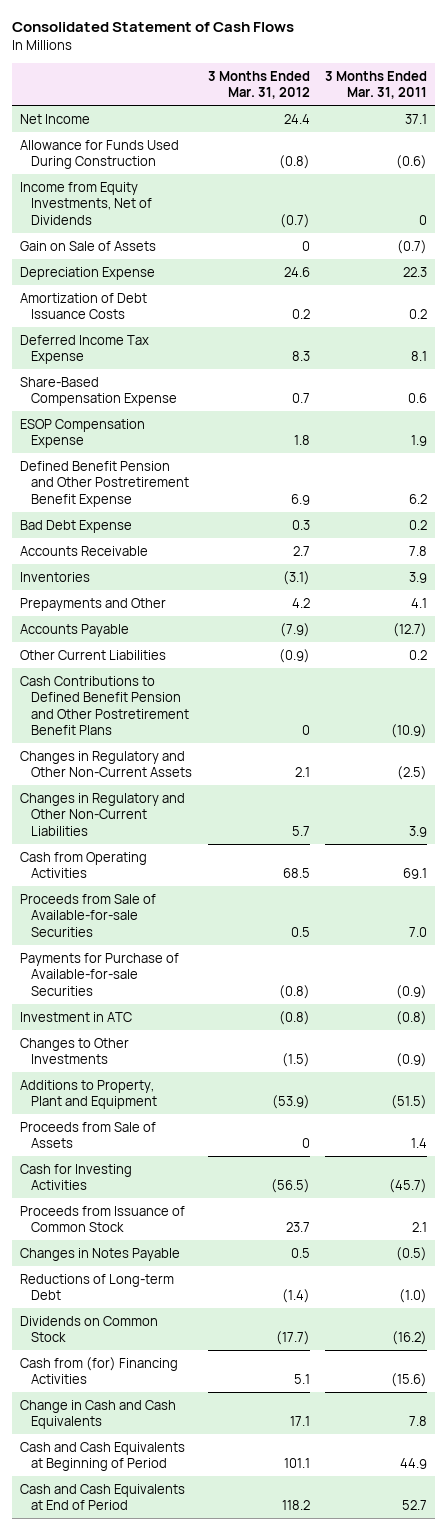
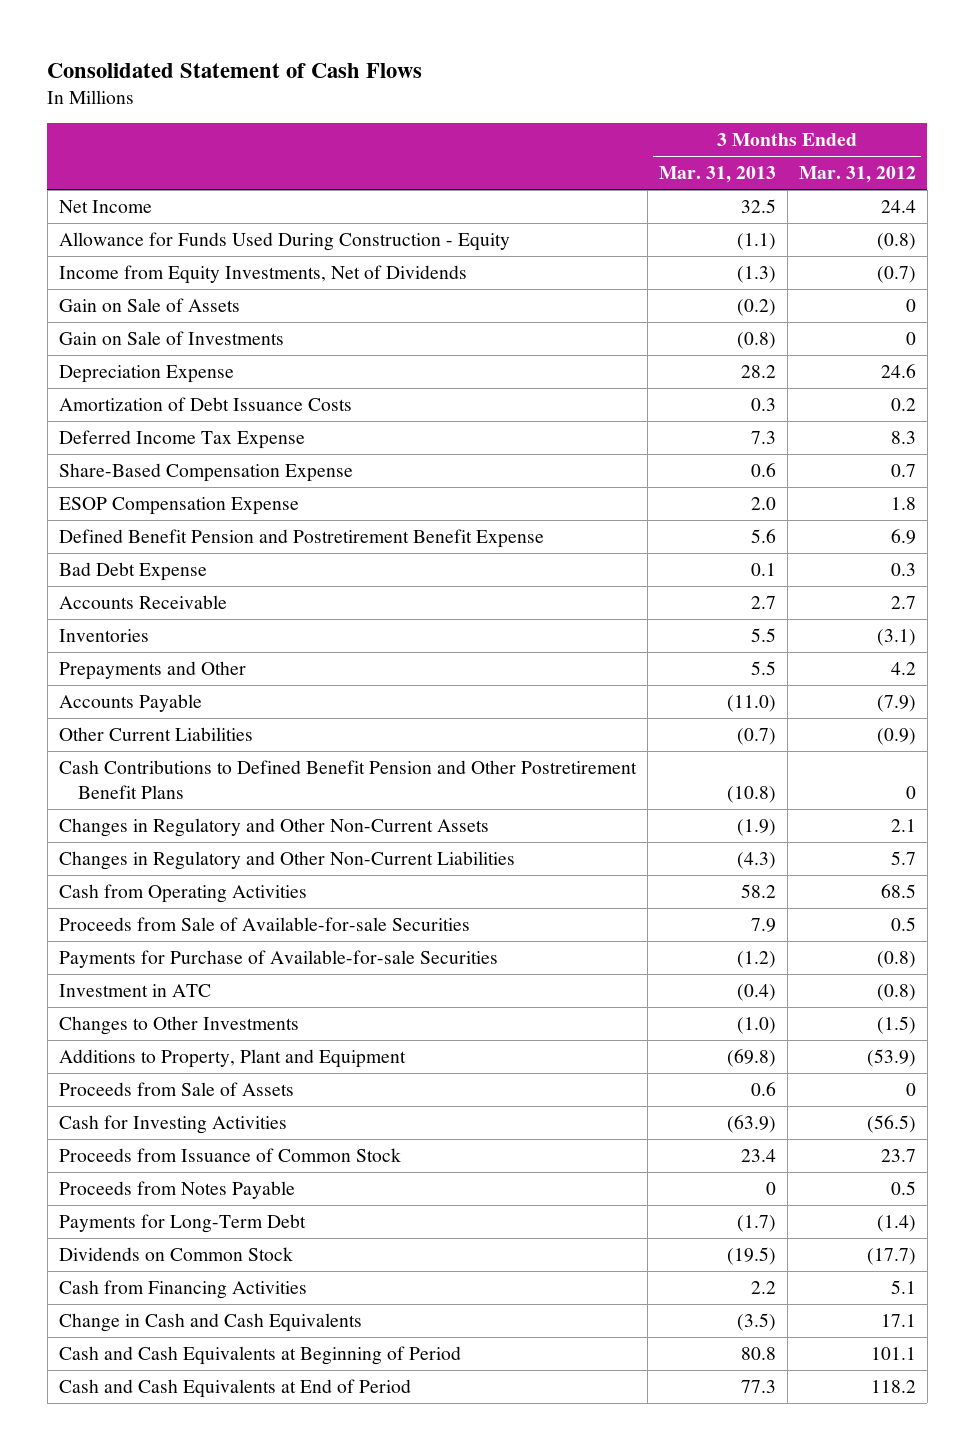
[325,70,428,100] 3 Months Ended Mar. 31, 2011 -> none
none -> [658,166,776,184] Mar. 31, 2013
[19,139,179,170] Allowance for Funds Used During Construction -> [58,231,510,251] Allowance for Funds Used During Construction - Equity
none -> [58,330,284,345] Gain on Sale of Investments
[19,460,189,507] Defined Benefit Pension and Other Postretirement Benefit Expense -> [58,528,544,548] Defined Benefit Pension and Postretirement Benefit Expense
[19,1247,180,1261] Changes in Notes Payable -> [58,1180,295,1199] Proceeds from Notes Payable
[19,1273,174,1301] Reductions of Long-term Debt -> [58,1213,306,1233] Payments for Long-Term Debt
[19,1356,178,1385] Cash from (for) Financing Activities -> [58,1279,307,1299] Cash from Financing Activities

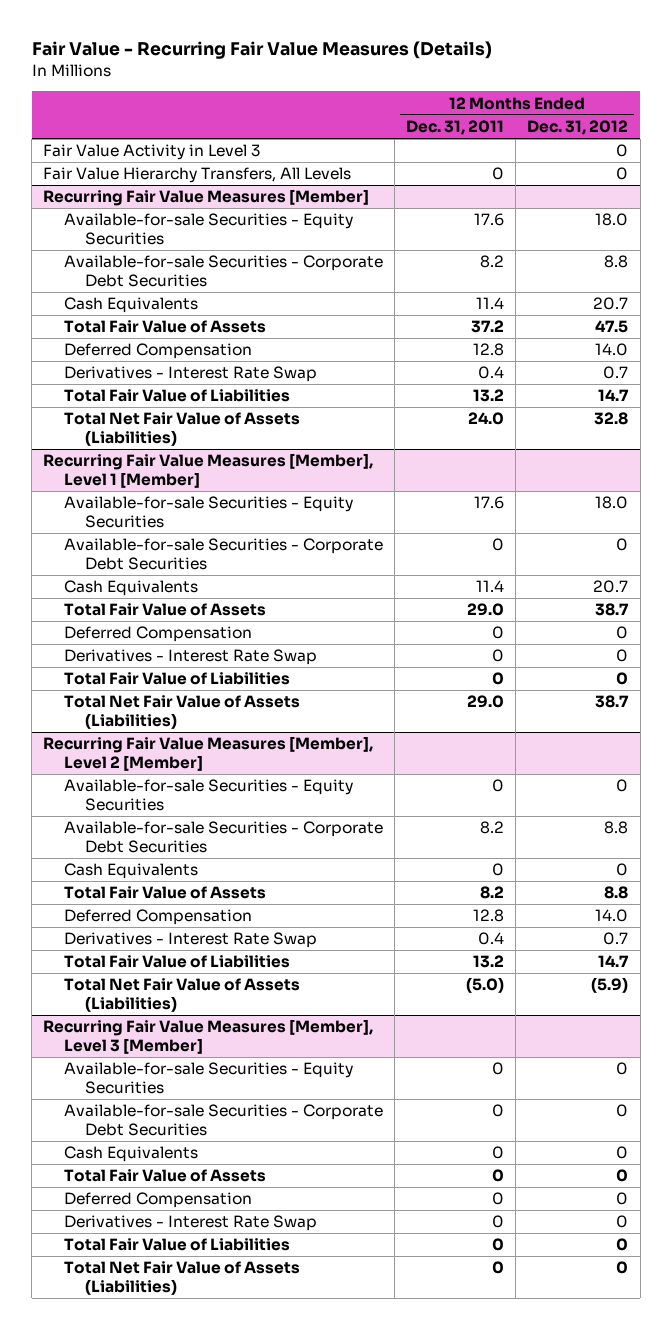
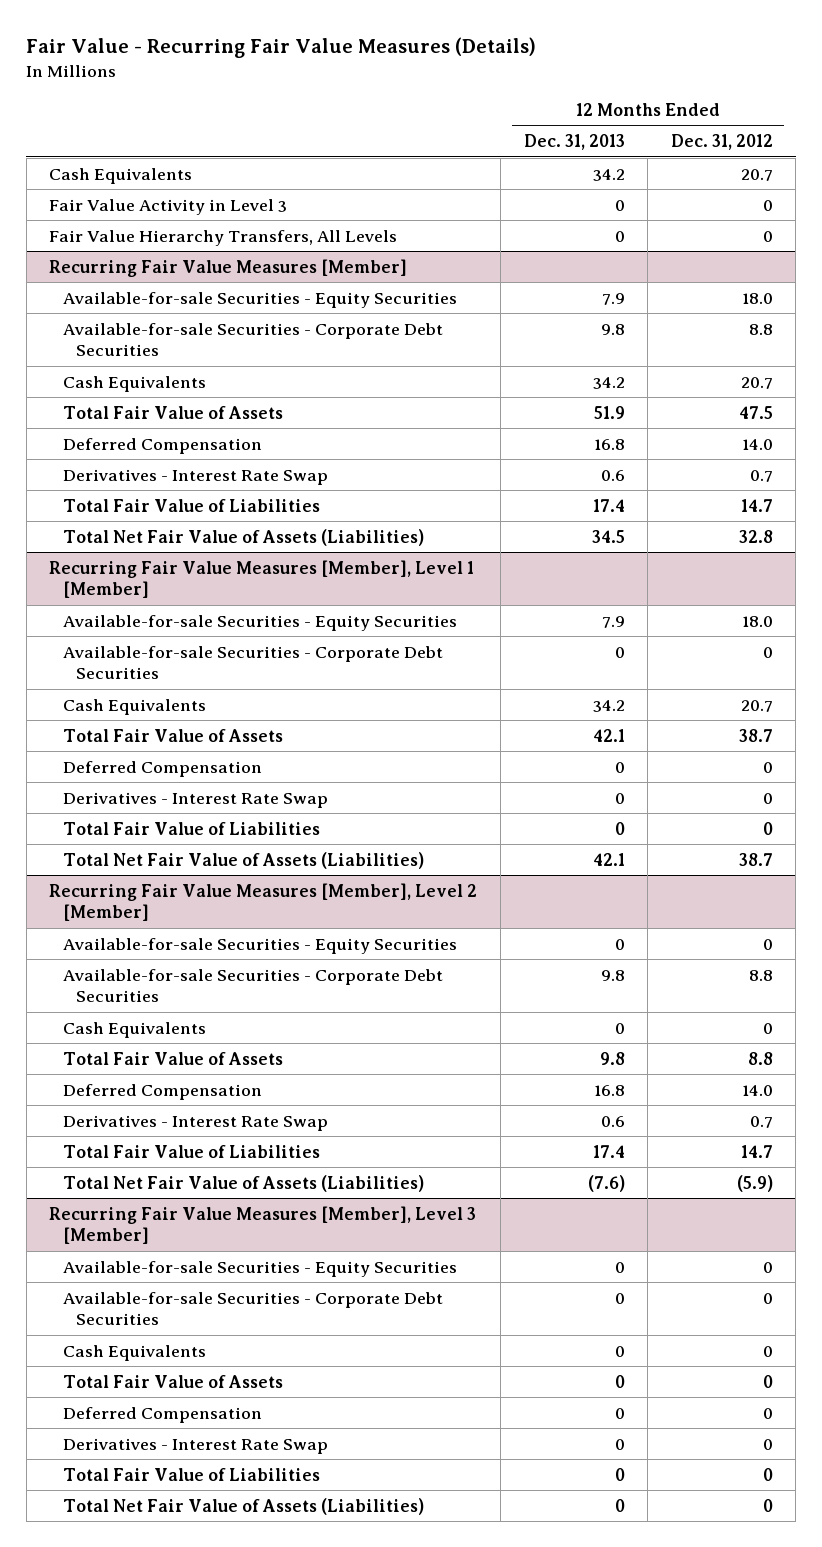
[406,120,505,136] Dec. 31, 2011 -> none
none -> [523,134,625,151] Dec. 31, 2013
none -> [49,167,193,184] Cash Equivalents

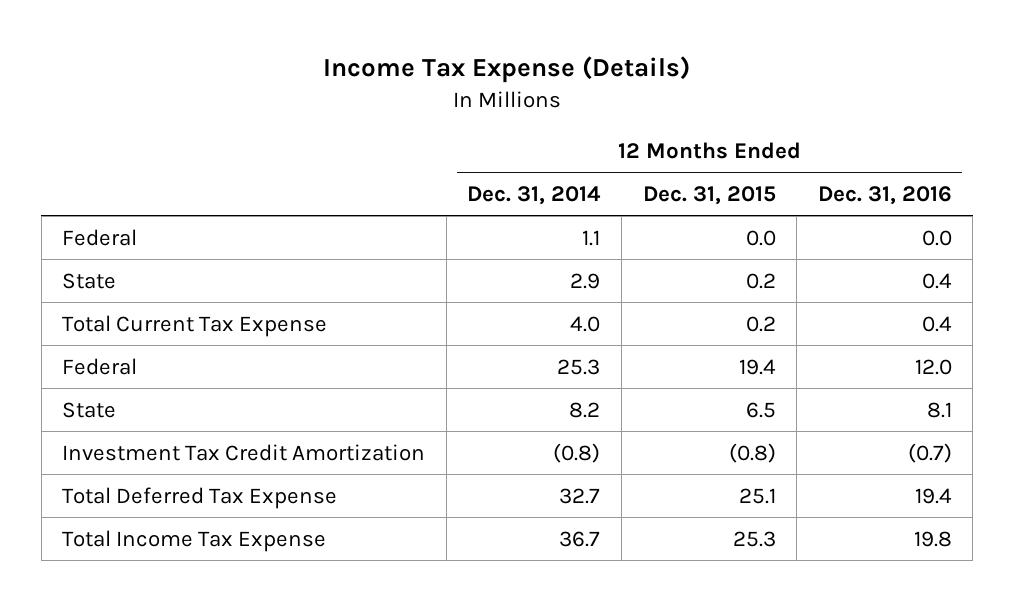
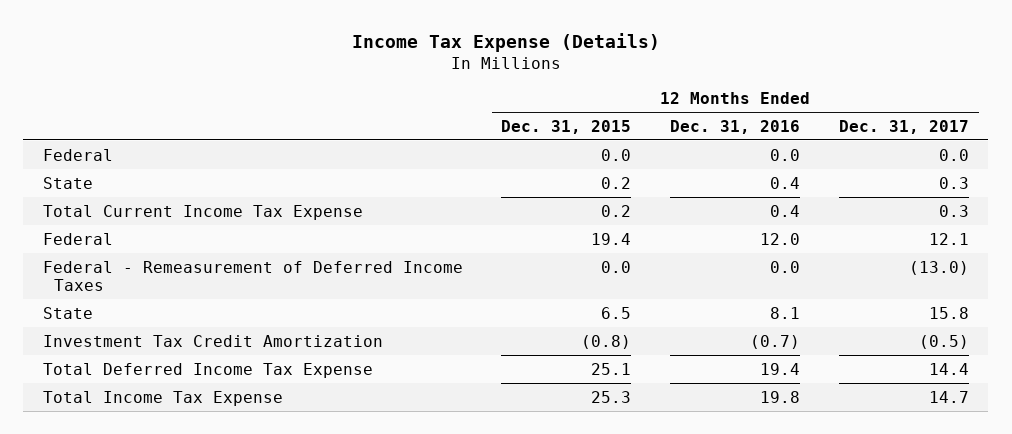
[467,185,602,205] Dec. 31, 2014 -> none
none -> [838,119,969,134] Dec. 31, 2017
[62,314,328,337] Total Current Tax Expense -> [42,204,363,220] Total Current Income Tax Expense
none -> [42,260,463,292] Federal - Remeasurement of Deferred Income Taxes
[62,486,338,509] Total Deferred Tax Expense -> [42,362,373,378] Total Deferred Income Tax Expense

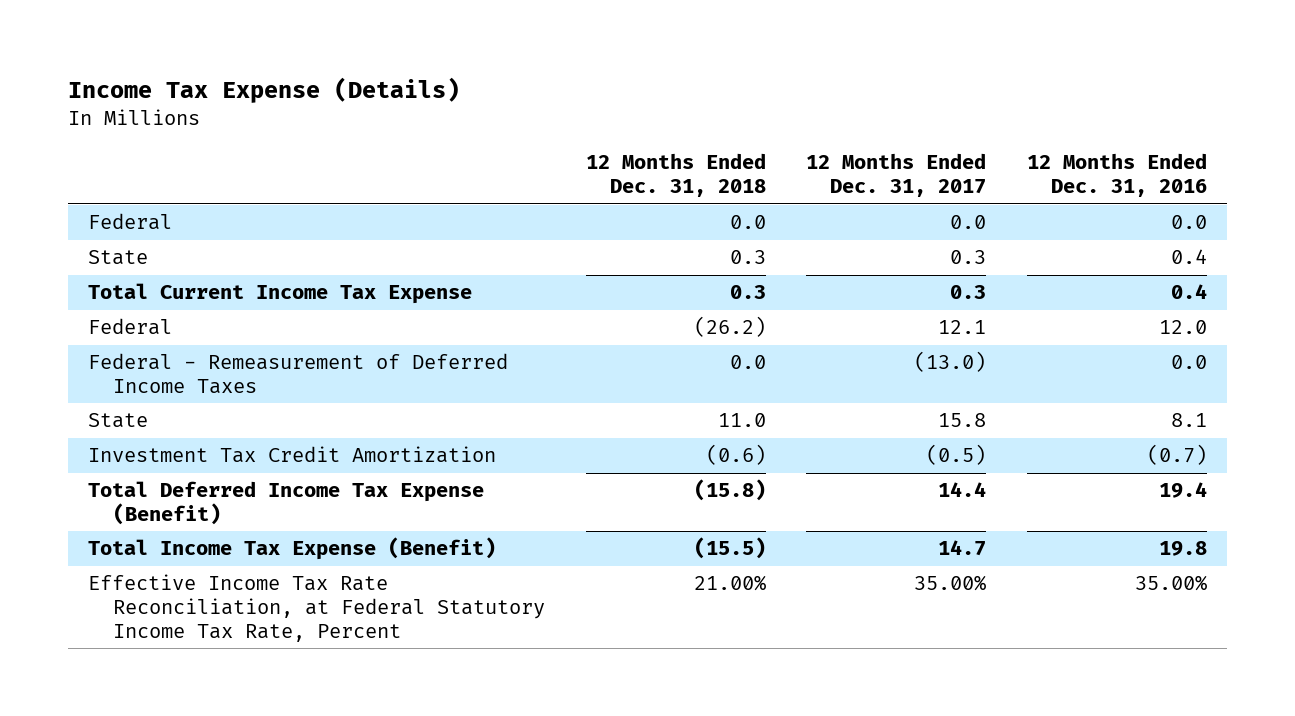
[501,119,632,134] Dec. 31, 2015 -> none
none -> [585,153,766,198] 12 Months Ended Dec. 31, 2018
[42,362,373,378] Total Deferred Income Tax Expense -> [87,481,484,525] Total Deferred Income Tax Expense (Benefit)
[42,390,283,406] Total Income Tax Expense -> [87,537,496,561] Total Income Tax Expense (Benefit)
none -> [87,574,546,642] Effective Income Tax Rate Reconciliation, at Federal Statutory Income Tax Rate, Percent

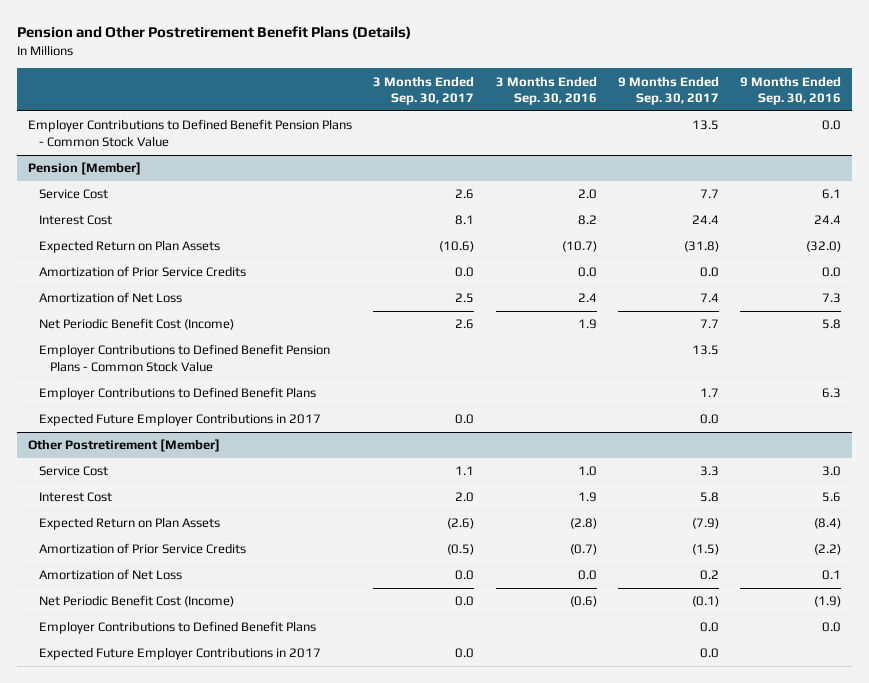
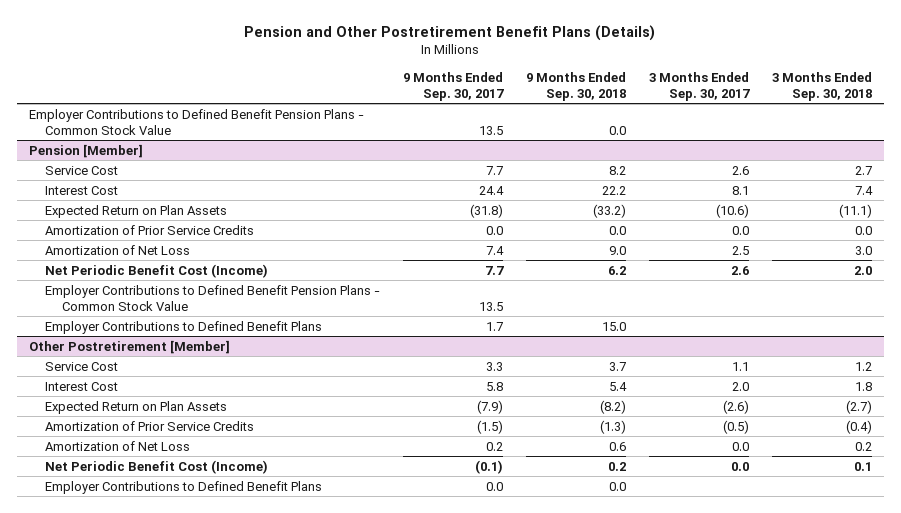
[495,75,597,106] 3 Months Ended Sep. 30, 2016 -> none
[740,75,842,106] 9 Months Ended Sep. 30, 2016 -> none
none -> [526,71,627,101] 9 Months Ended Sep. 30, 2018
none -> [772,71,873,101] 3 Months Ended Sep. 30, 2018
[39,413,322,427] Expected Future Employer Contributions in 2017 -> none
[39,647,322,661] Expected Future Employer Contributions in 2017 -> none

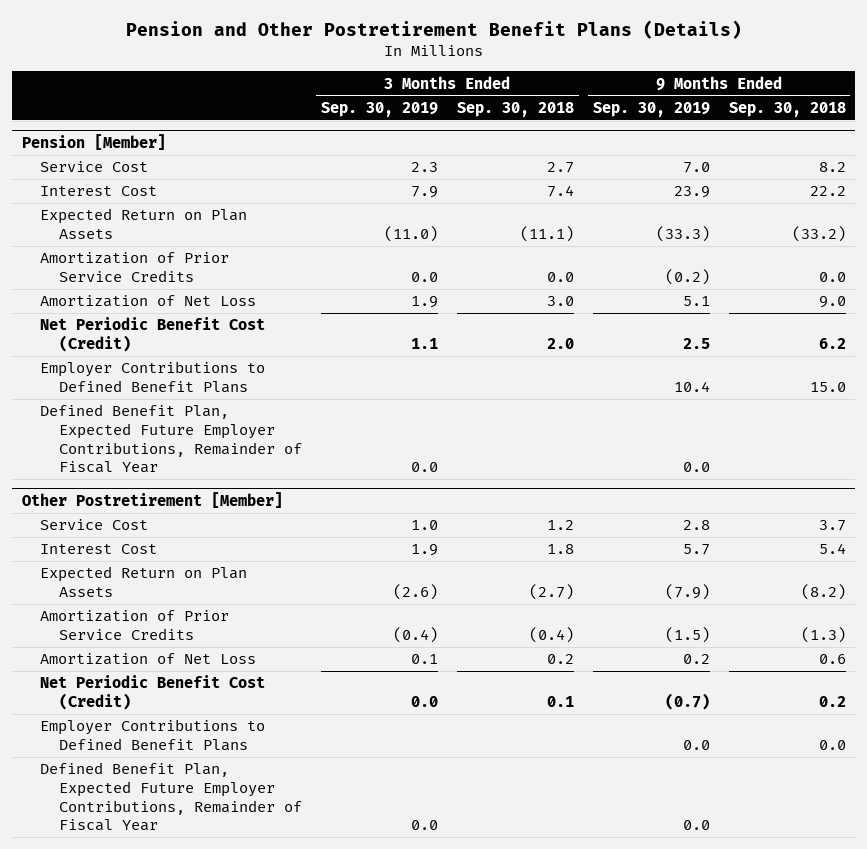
[403,71,505,101] 9 Months Ended Sep. 30, 2017 -> none
[649,71,751,101] 3 Months Ended Sep. 30, 2017 -> none
none -> [321,102,439,118] Sep. 30, 2019
none -> [592,102,710,118] Sep. 30, 2019
[28,108,364,135] Employer Contributions to Defined Benefit Pension Plans - Common Stock Value -> none
[45,284,381,311] Employer Contributions to Defined Benefit Pension Plans - Common Stock Value -> none
[45,263,269,278] Net Periodic Benefit Cost (Income) -> [40,317,266,353] Net Periodic Benefit Cost (Credit)
none -> [40,404,303,474] Defined Benefit Plan, Expected Future Employer Contributions, Remainder of Fiscal Year
[45,459,269,474] Net Periodic Benefit Cost (Income) -> [40,675,266,711] Net Periodic Benefit Cost (Credit)
none -> [40,762,303,832] Defined Benefit Plan, Expected Future Employer Contributions, Remainder of Fiscal Year

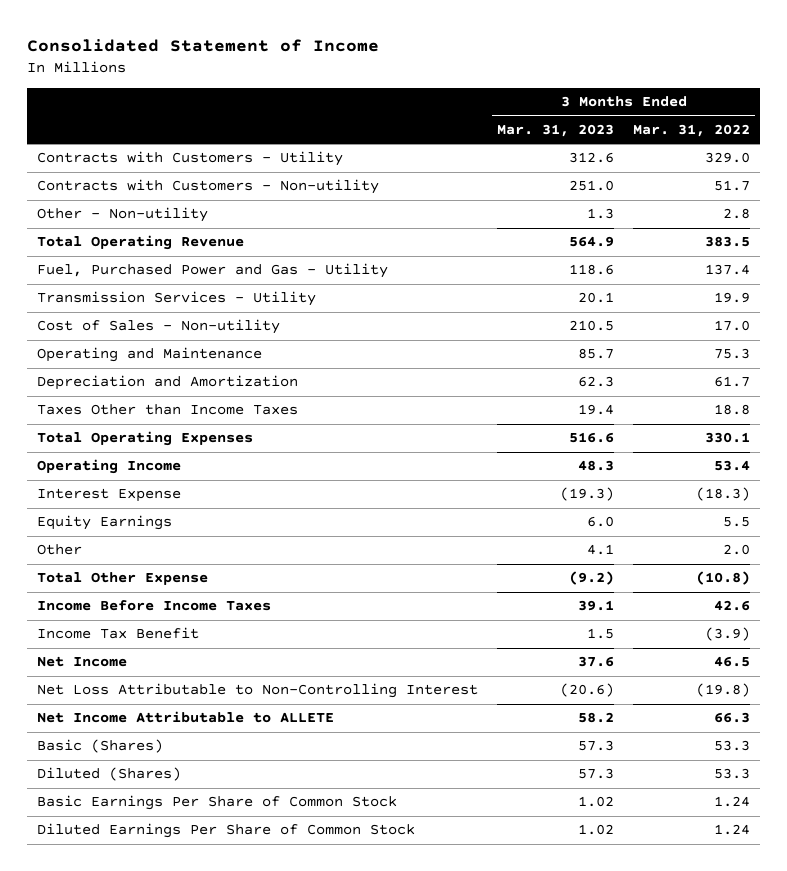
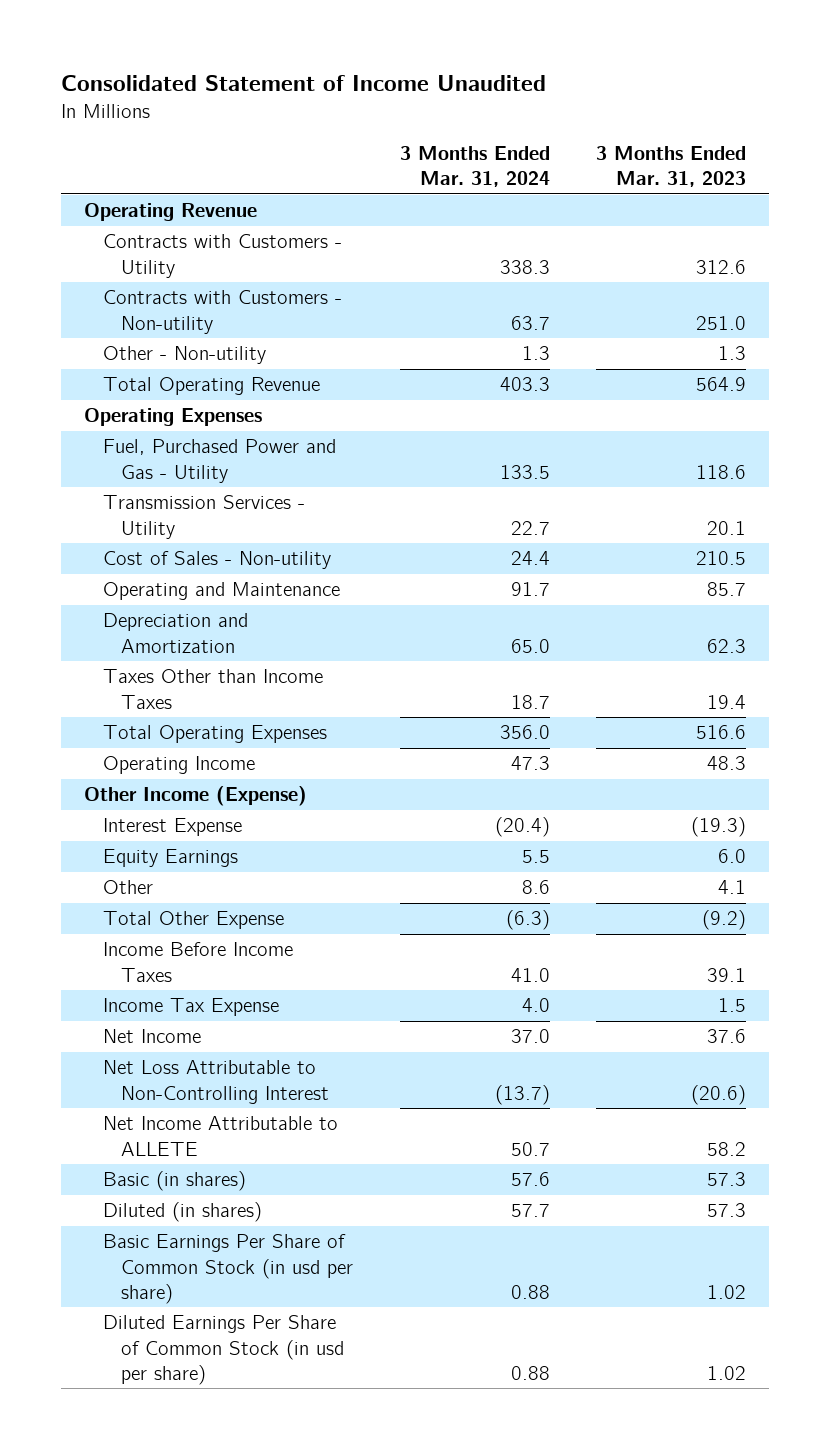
[27,39,380,53] Consolidated Statement of Income -> [60,75,546,92] Consolidated Statement of Income Unaudited
[633,123,751,137] Mar. 31, 2022 -> none
none -> [399,145,550,188] 3 Months Ended Mar. 31, 2024
none -> [83,203,257,222] Operating Revenue
none -> [83,408,262,427] Operating Expenses
none -> [83,786,307,807] Other Income (Expense)
[36,627,199,640] Income Tax Benefit -> [102,998,279,1017] Income Tax Expense
[36,739,163,754] Basic (Shares) -> [102,1171,246,1192] Basic (in shares)
[36,767,181,782] Diluted (Shares) -> [102,1202,262,1223] Diluted (in shares)
[36,795,397,811] Basic Earnings Per Share of Common Stock -> [102,1234,354,1304] Basic Earnings Per Share of Common Stock (in usd per share)
[36,823,415,839] Diluted Earnings Per Share of Common Stock -> [102,1315,345,1385] Diluted Earnings Per Share of Common Stock (in usd per share)

